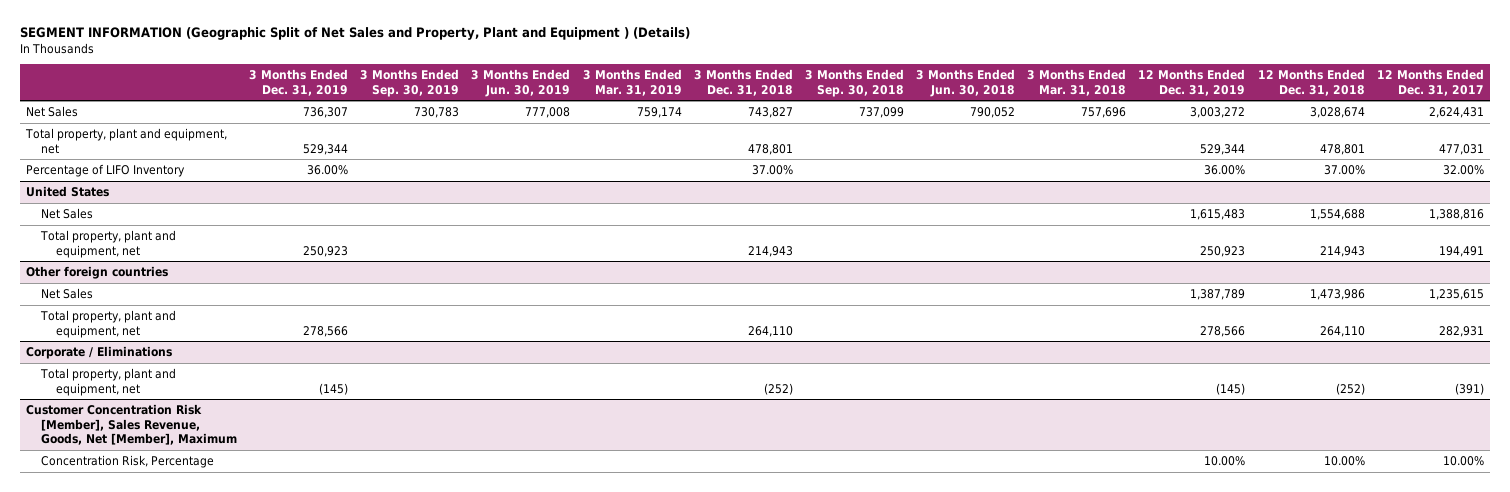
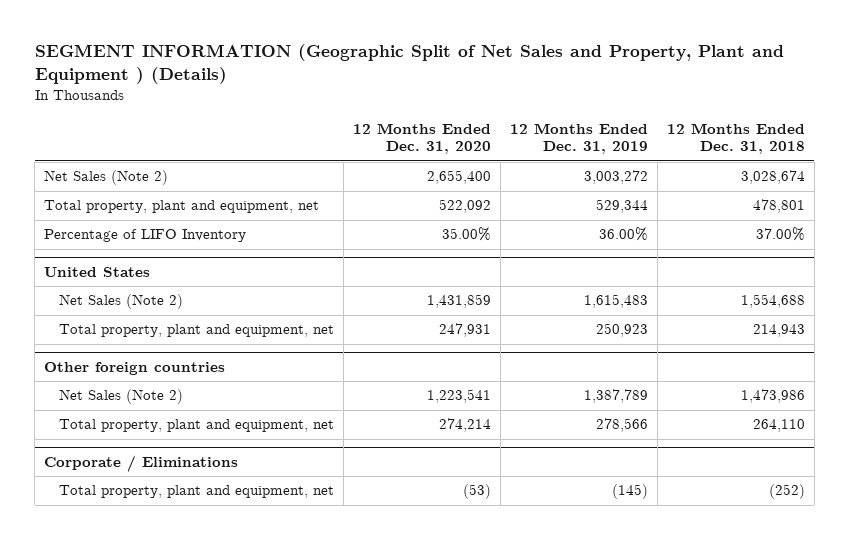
[249,69,349,96] 3 Months Ended Dec. 31, 2019 -> none
[360,69,460,97] 3 Months Ended Sep. 30, 2019 -> none
[471,69,571,97] 3 Months Ended Jun. 30, 2019 -> none
[582,69,682,96] 3 Months Ended Mar. 31, 2019 -> none
[693,69,793,96] 3 Months Ended Dec. 31, 2018 -> none
[804,69,904,97] 3 Months Ended Sep. 30, 2018 -> none
[916,69,1016,97] 3 Months Ended Jun. 30, 2018 -> none
[1027,69,1127,96] 3 Months Ended Mar. 31, 2018 -> none
[1376,69,1484,96] 12 Months Ended Dec. 31, 2017 -> none
none -> [352,122,491,155] 12 Months Ended Dec. 31, 2020
[25,106,78,118] Net Sales -> [44,170,169,186] Net Sales (Note 2)
[40,208,93,220] Net Sales -> [58,294,183,310] Net Sales (Note 2)
[40,288,93,300] Net Sales -> [58,389,183,405] Net Sales (Note 2)
[25,404,237,446] Customer Concentration Risk [Member], Sales Revenue, Goods, Net [Member], Maximum -> none
[40,455,214,469] Concentration Risk, Percentage -> none

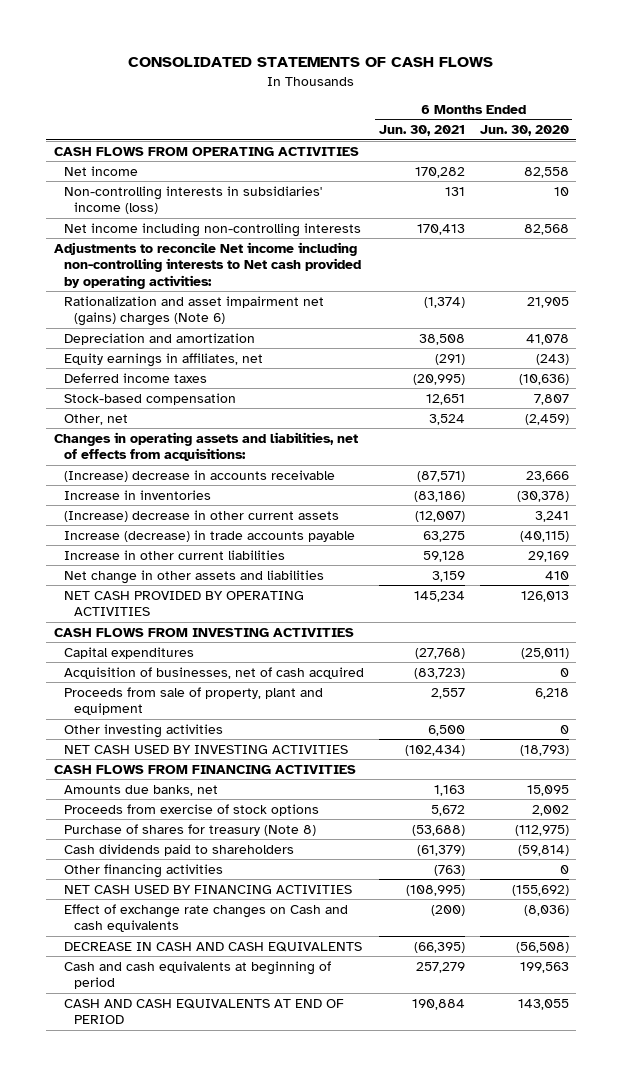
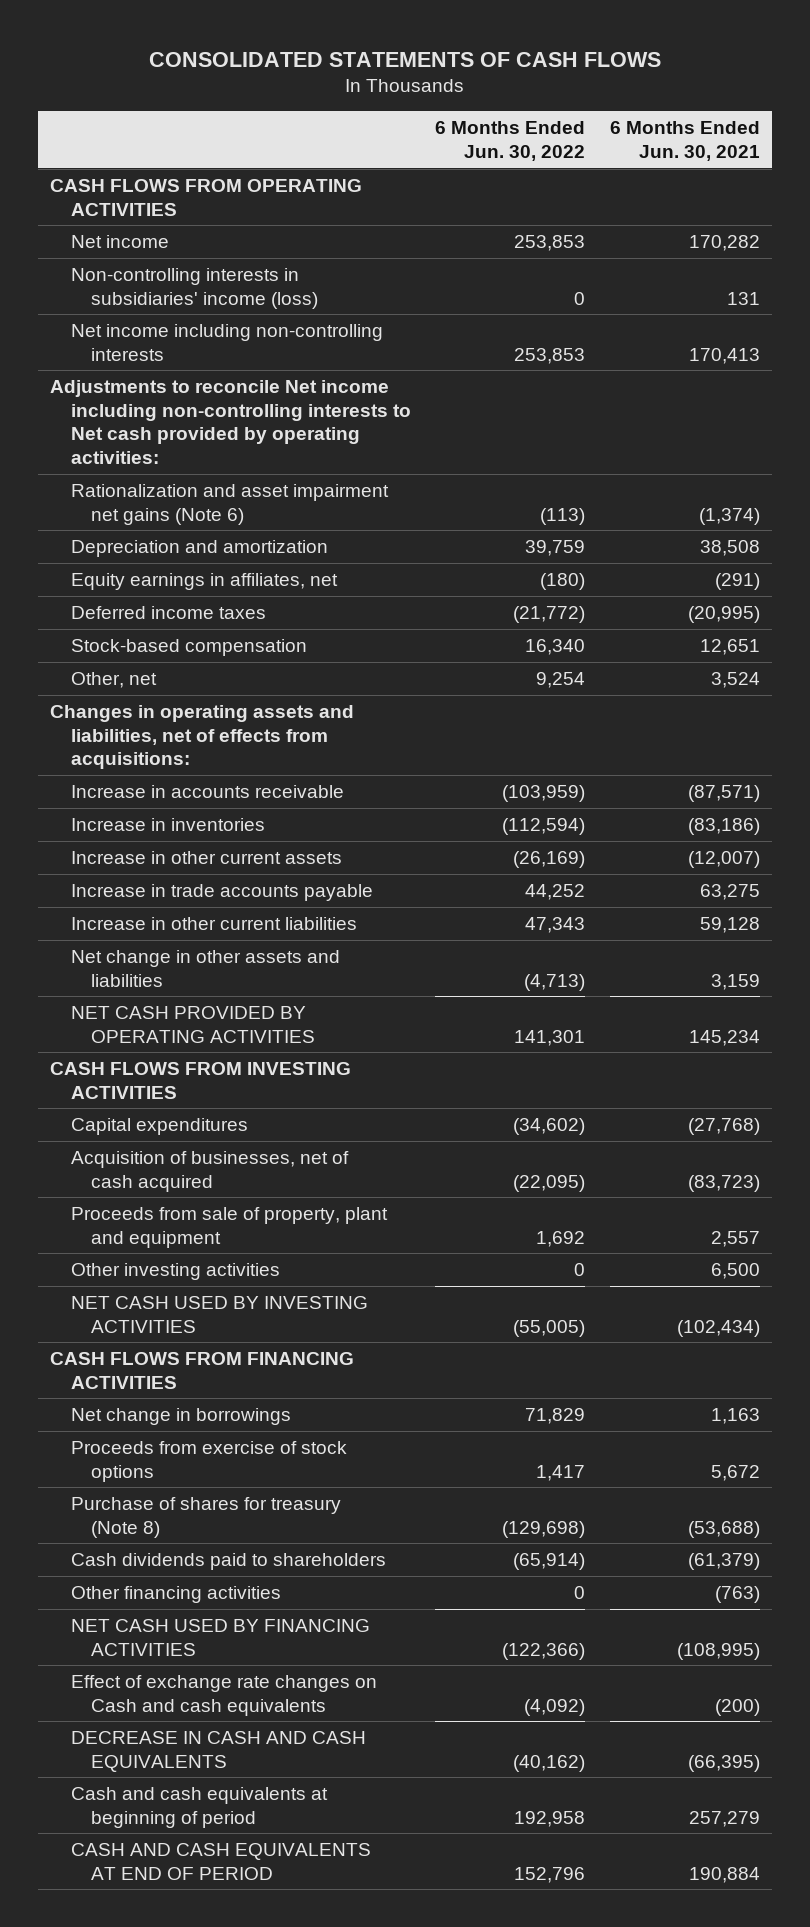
[479,125,569,137] Jun. 30, 2020 -> none
none -> [435,121,586,161] 6 Months Ended Jun. 30, 2022
[63,295,324,327] Rationalization and asset impairment net (gains) charges (Note 6) -> [70,483,389,525] Rationalization and asset impairment net gains (Note 6)
[63,469,335,482] (Increase) decrease in accounts receivable -> [70,784,344,798] Increase in accounts receivable
[63,509,339,522] (Increase) decrease in other current assets -> [70,850,342,864] Increase in other current assets
[63,529,355,542] Increase (decrease) in trade accounts payable -> [70,883,373,901] Increase in trade accounts payable
[63,784,218,796] Amounts due banks, net -> [70,1407,291,1425] Net change in borrowings

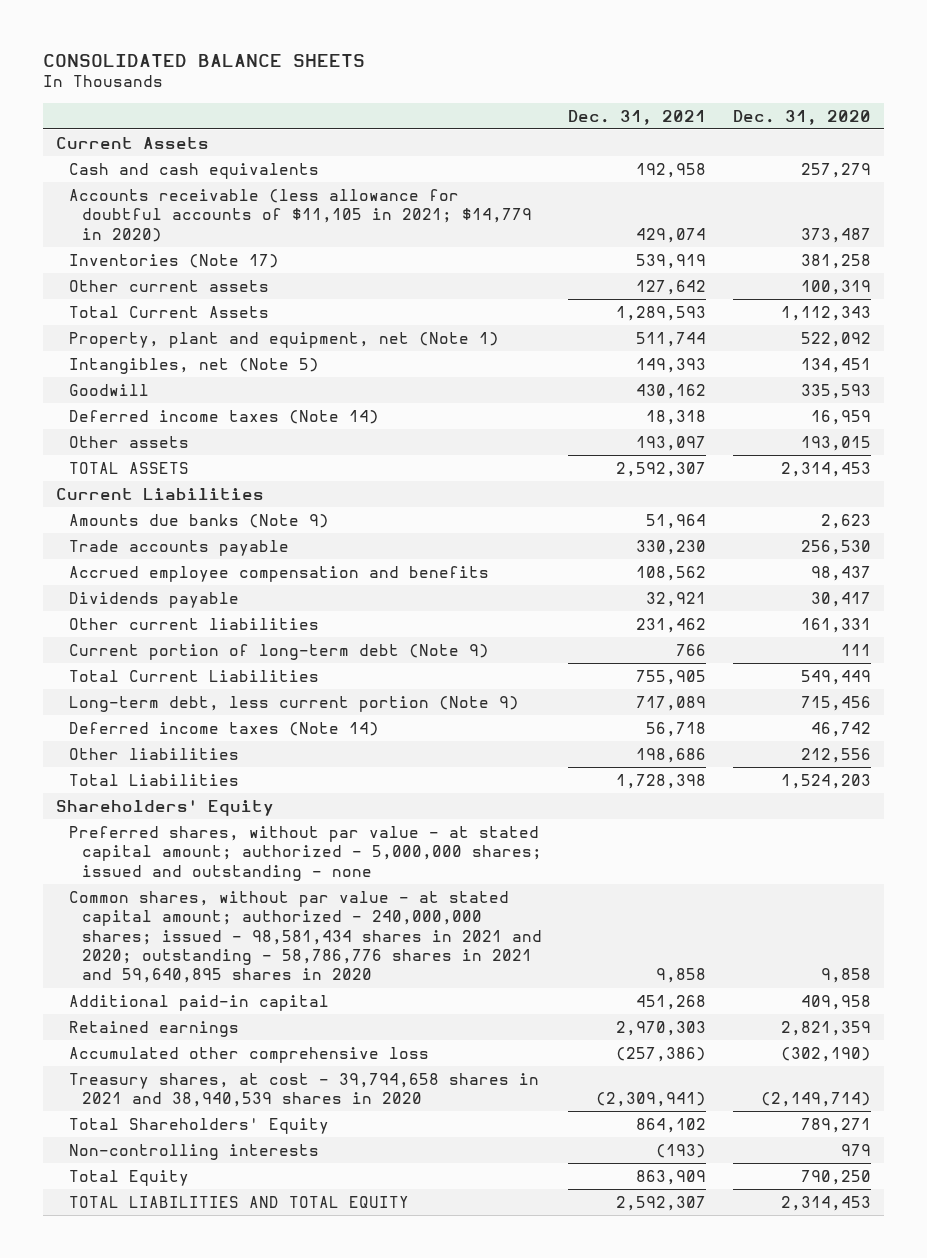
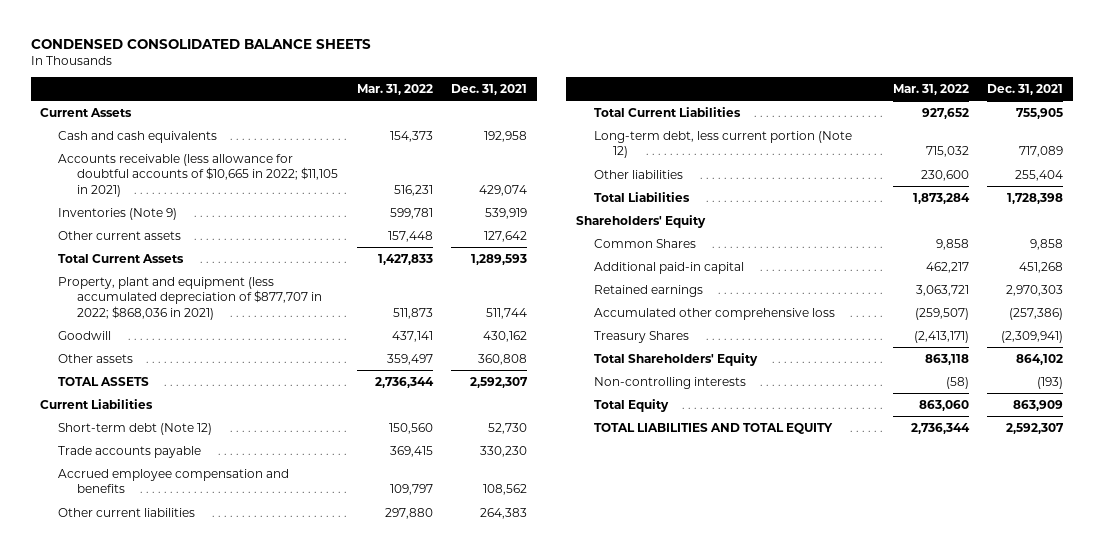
[42,53,365,67] CONSOLIDATED BALANCE SHEETS -> [30,38,371,49] CONDENSED CONSOLIDATED BALANCE SHEETS
[733,109,872,125] Dec. 31, 2020 -> none
none -> [356,83,433,95] Mar. 31, 2022
[68,188,532,242] Accounts receivable (less allowance for doubtful accounts of $11,105 in 2021; $14,779 in 2020) -> [58,153,339,197] Accounts receivable (less allowance for doubtful accounts of $10,665 in 2022; $11,105 in 2021)
[68,253,279,268] Inventories (Note 17) -> [58,207,178,220] Inventories (Note 9)
[68,357,319,374] Intangibles, net (Note 5) -> none
[68,331,499,348] Property, plant and equipment, net (Note 1) -> [58,276,323,320] Property, plant and equipment (less accumulated depreciation of $877,707 in 2022; $868,036 in 2021)
[68,409,379,424] Deferred income taxes (Note 14) -> none
[636,435,707,451] 193,097 -> [478,353,528,365] 360,808
[68,513,329,528] Amounts due banks (Note 9) -> none
none -> [58,422,213,435] Short-term debt (Note 12)
[68,591,239,608] Dividends payable -> none
[68,643,489,660] Current portion of long-term debt (Note 9) -> none
[636,617,707,633] 231,462 -> [480,507,528,519] 264,383
[68,721,379,736] Deferred income taxes (Note 14) -> none
[68,695,519,712] Long-term debt, less current portion (Note 9) -> [594,130,853,159] Long-term debt, less current portion (Note 12)
[636,747,707,763] 198,686 -> [1015,169,1064,181] 255,404
[68,825,542,881] Preferred shares, without par value - at stated capital amount; authorized - 5,000,000 shares; issued and outstanding - none -> none
[68,890,542,984] Common shares, without par value - at stated capital amount; authorized - 240,000,000 shares; issued - 98,581,434 shares in 2021 and 2020; outstanding - 58,786,776 shares in 2021 and 59,640,895 shares in 2020 -> [594,238,697,248] Common Shares
[68,1072,539,1108] Treasury shares, at cost - 39,794,658 shares in 2021 and 38,940,539 shares in 2020 -> [594,330,690,343] Treasury Shares

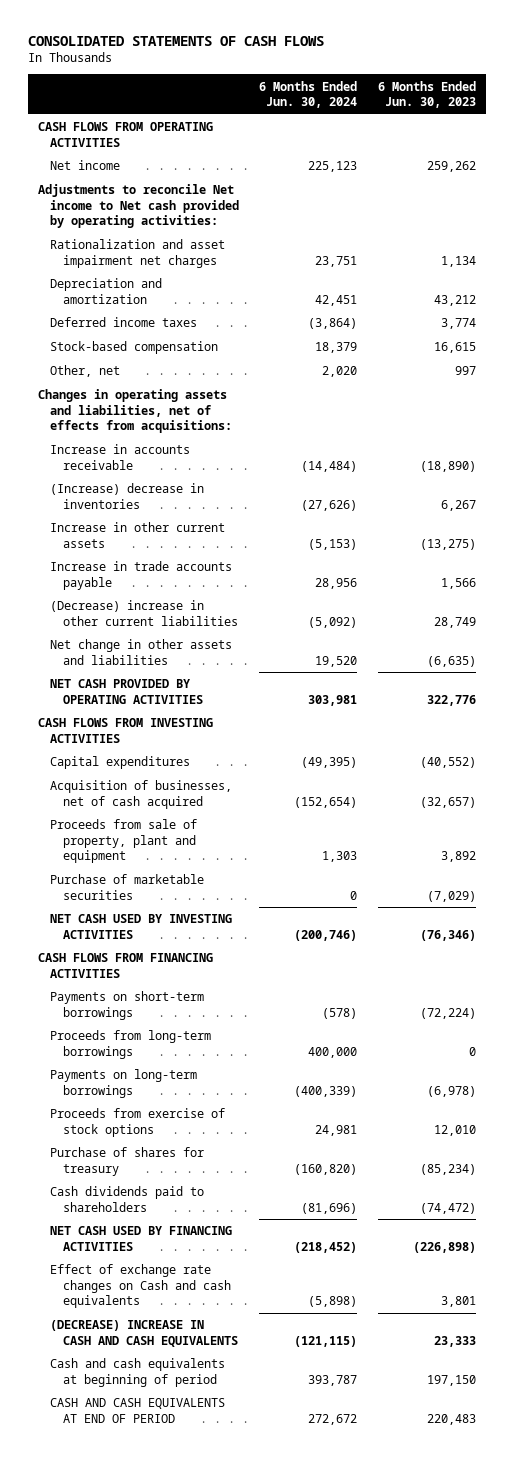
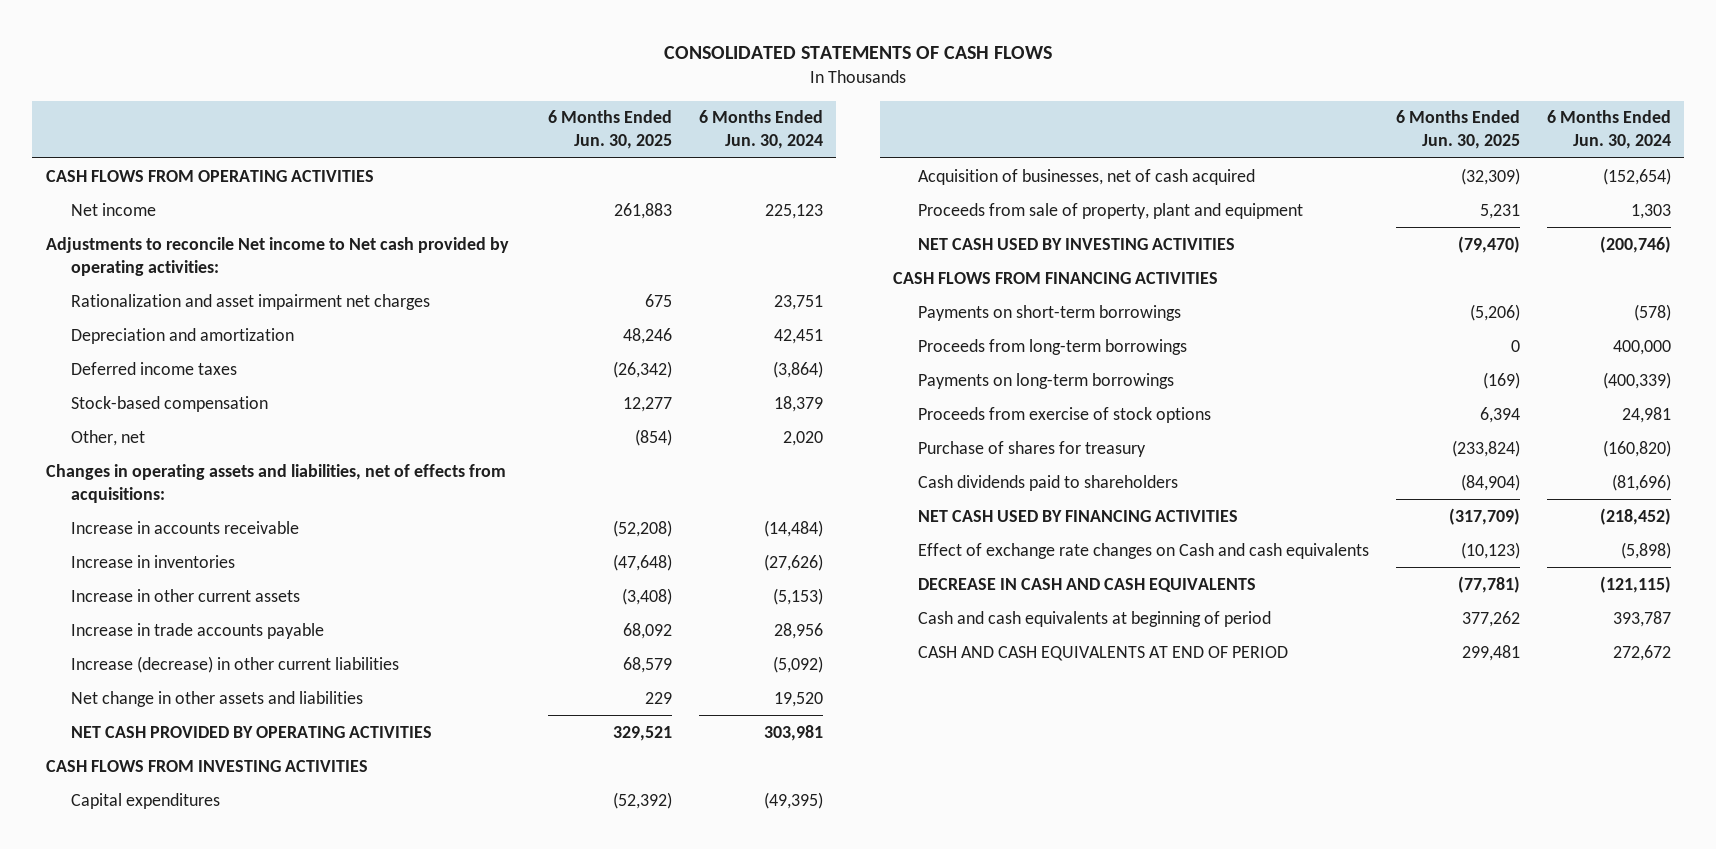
[377,80,476,109] 6 Months Ended Jun. 30, 2023 -> none
none -> [548,110,673,150] 6 Months Ended Jun. 30, 2025
[50,483,205,509] (Increase) decrease in inventories -> [70,554,235,568] Increase in inventories
[50,600,238,626] (Decrease) increase in other current liabilities -> [70,655,399,673] Increase (decrease) in other current liabilities
[50,874,205,900] Purchase of marketable securities -> none
[50,1320,238,1347] (DECREASE) INCREASE IN CASH AND CASH EQUIVALENTS -> [918,577,1257,592] DECREASE IN CASH AND CASH EQUIVALENTS

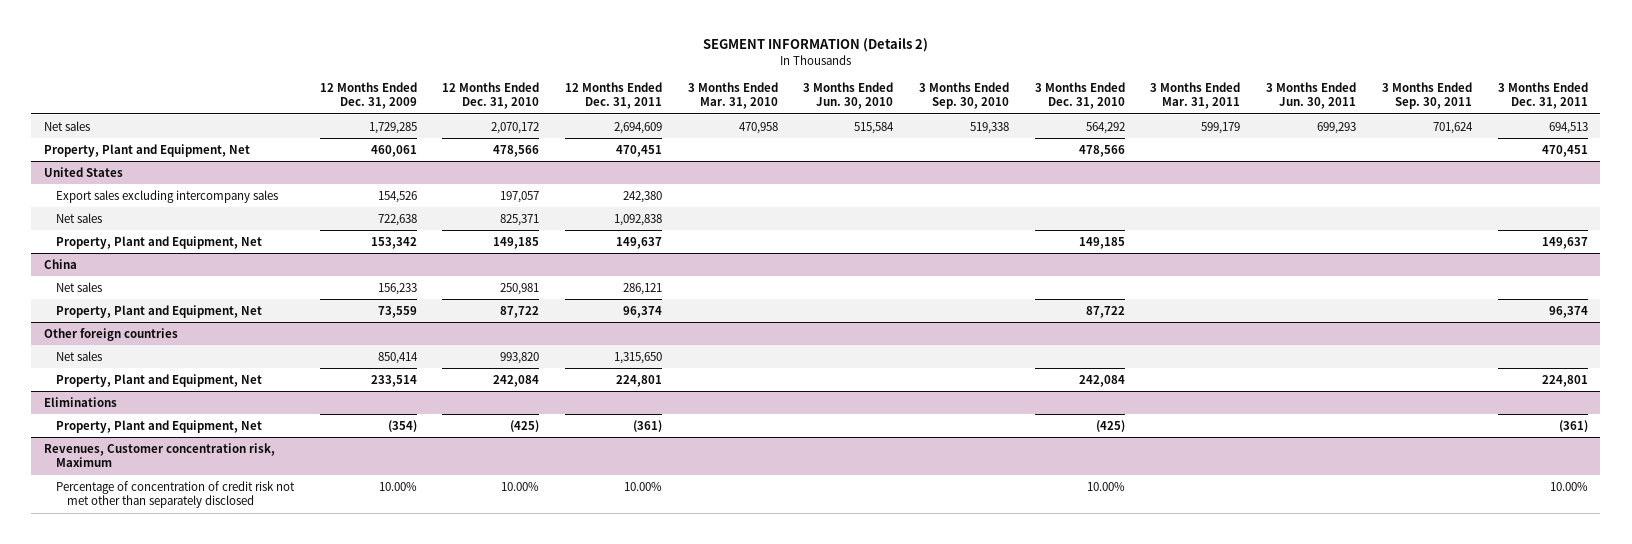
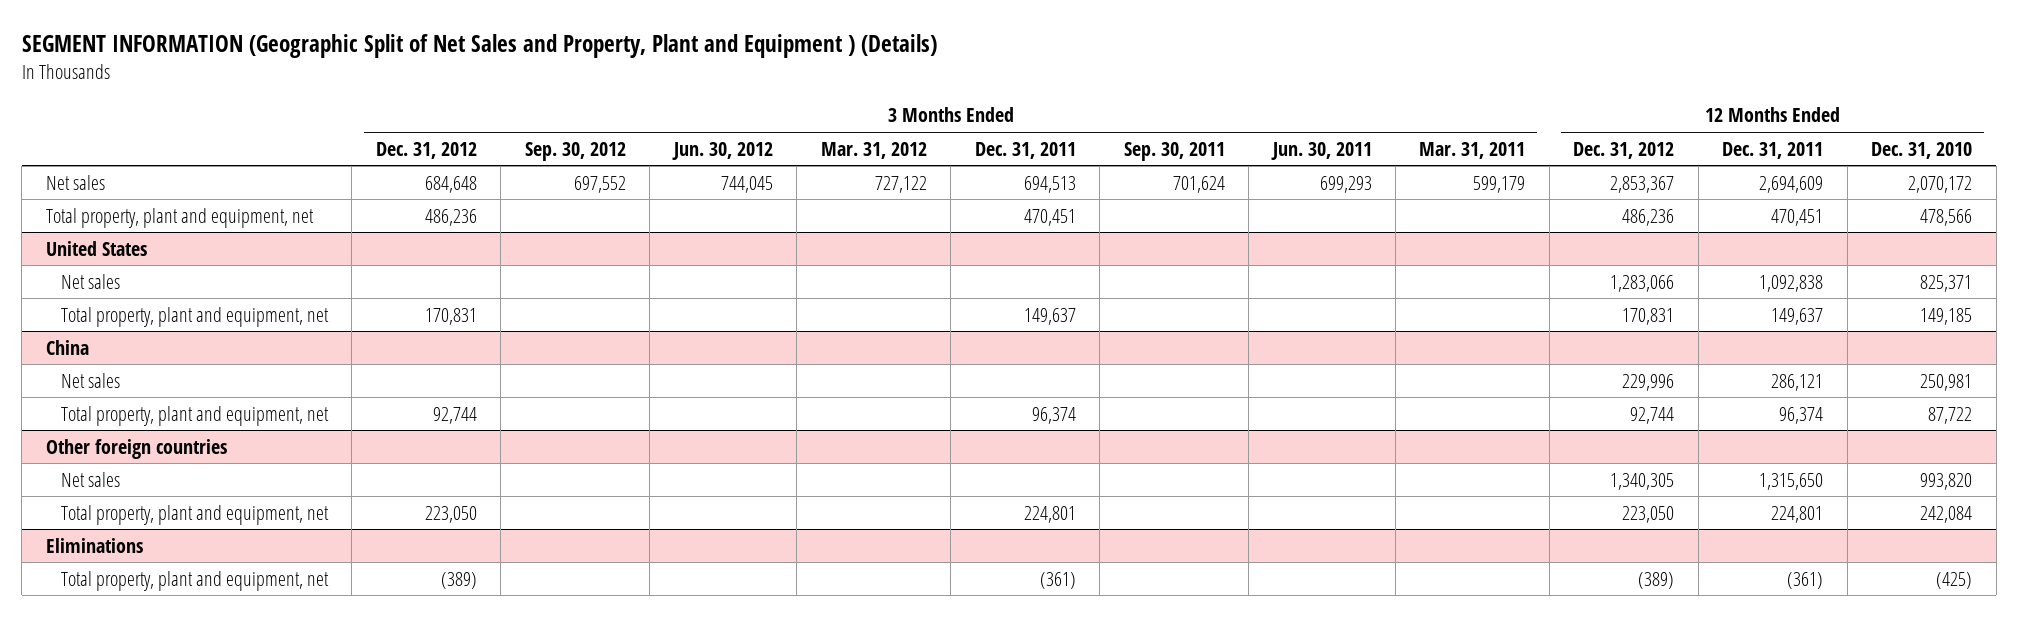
[702,37,928,53] SEGMENT INFORMATION (Details 2) -> [21,34,937,59] SEGMENT INFORMATION (Geographic Split of Net Sales and Property, Plant and Equipment ) (Details)
[319,81,417,110] 12 Months Ended Dec. 31, 2009 -> none
[687,81,778,110] 3 Months Ended Mar. 31, 2010 -> none
[803,81,894,110] 3 Months Ended Jun. 30, 2010 -> none
[919,81,1010,110] 3 Months Ended Sep. 30, 2010 -> none
[1034,81,1125,110] 3 Months Ended Dec. 31, 2010 -> none
none -> [375,141,477,159] Dec. 31, 2012
none -> [524,141,626,161] Sep. 30, 2012
none -> [671,141,773,160] Jun. 30, 2012
none -> [820,141,927,159] Mar. 31, 2012
none -> [1573,141,1675,159] Dec. 31, 2012
[44,143,251,157] Property, Plant and Equipment, Net -> [45,207,314,228] Total property, plant and equipment, net
[55,189,278,203] Export sales excluding intercompany sales -> none
[55,235,262,249] Property, Plant and Equipment, Net -> [61,306,330,327] Total property, plant and equipment, net
[55,304,262,318] Property, Plant and Equipment, Net -> [61,405,330,426] Total property, plant and equipment, net
[55,373,262,387] Property, Plant and Equipment, Net -> [61,504,330,525] Total property, plant and equipment, net
[44,442,276,468] Revenues, Customer concentration risk, Maximum -> none
[55,480,295,509] Percentage of concentration of credit risk not met other than separately disclosed -> none
[55,419,262,433] Property, Plant and Equipment, Net -> [61,570,330,591] Total property, plant and equipment, net

